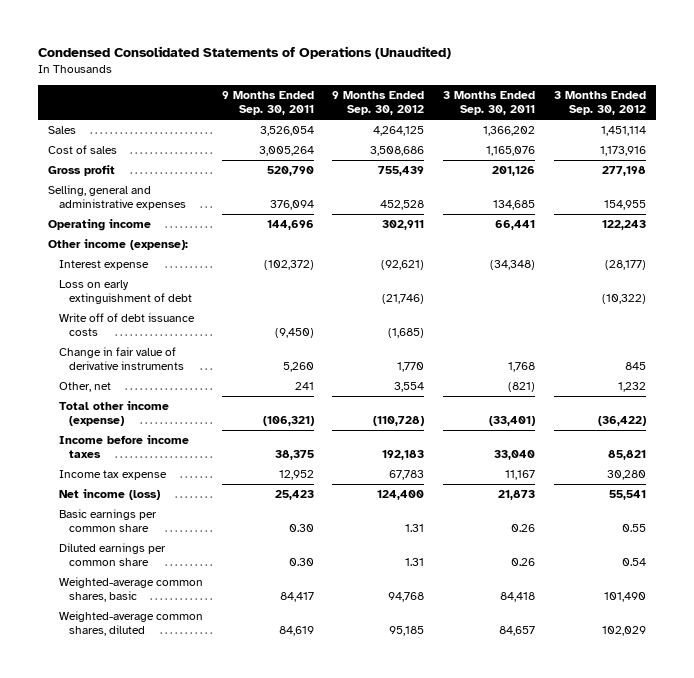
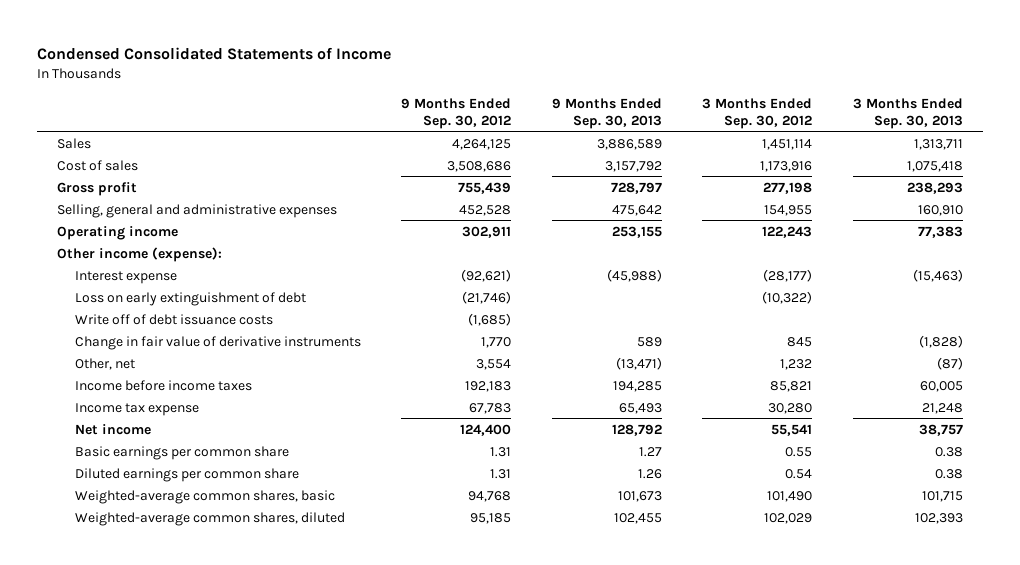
[38,45,452,59] Condensed Consolidated Statements of Operations (Unaudited) -> [36,46,391,60] Condensed Consolidated Statements of Income
[221,91,314,116] 9 Months Ended Sep. 30, 2011 -> none
[443,91,536,116] 3 Months Ended Sep. 30, 2011 -> none
none -> [551,97,662,129] 9 Months Ended Sep. 30, 2013
none -> [852,97,963,129] 3 Months Ended Sep. 30, 2013
[58,401,169,427] Total other income (expense) -> none
[58,489,160,501] Net income (loss) -> [74,423,151,435] Net income

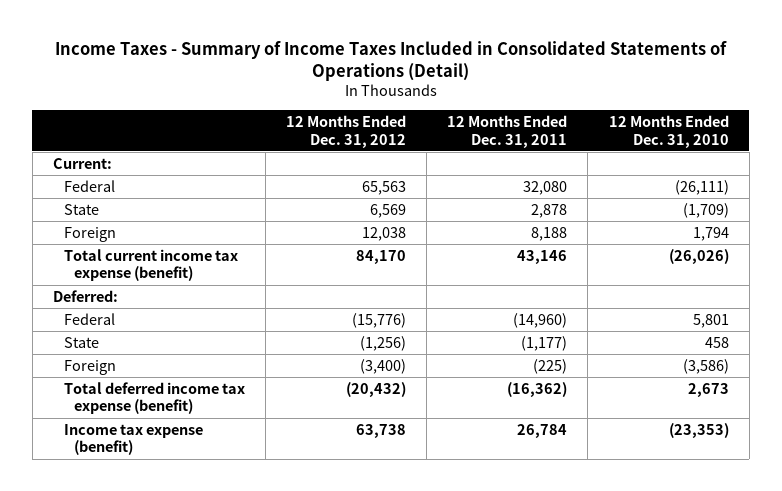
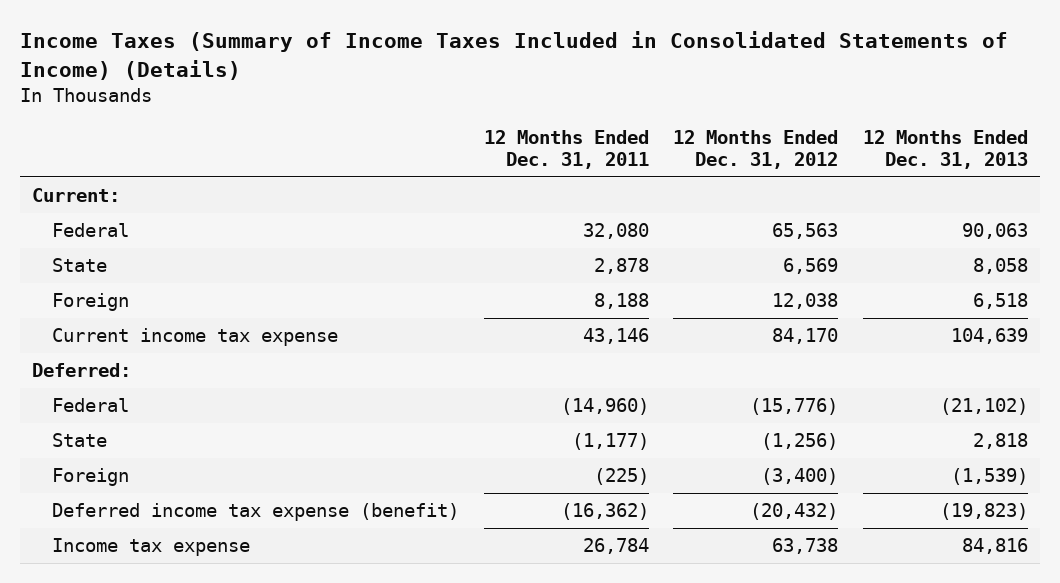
[54,40,727,81] Income Taxes - Summary of Income Taxes Included in Consolidated Statements of Operations (Detail) -> [19,31,1008,80] Income Taxes (Summary of Income Taxes Included in Consolidated Statements of Income) (Details)
[608,114,729,148] 12 Months Ended Dec. 31, 2010 -> none
none -> [862,130,1028,170] 12 Months Ended Dec. 31, 2013
[63,248,238,282] Total current income tax expense (benefit) -> [52,328,339,347] Current income tax expense
[63,381,245,415] Total deferred income tax expense (benefit) -> [52,503,460,522] Deferred income tax expense (benefit)
[63,423,203,456] Income tax expense (benefit) -> [52,538,251,557] Income tax expense

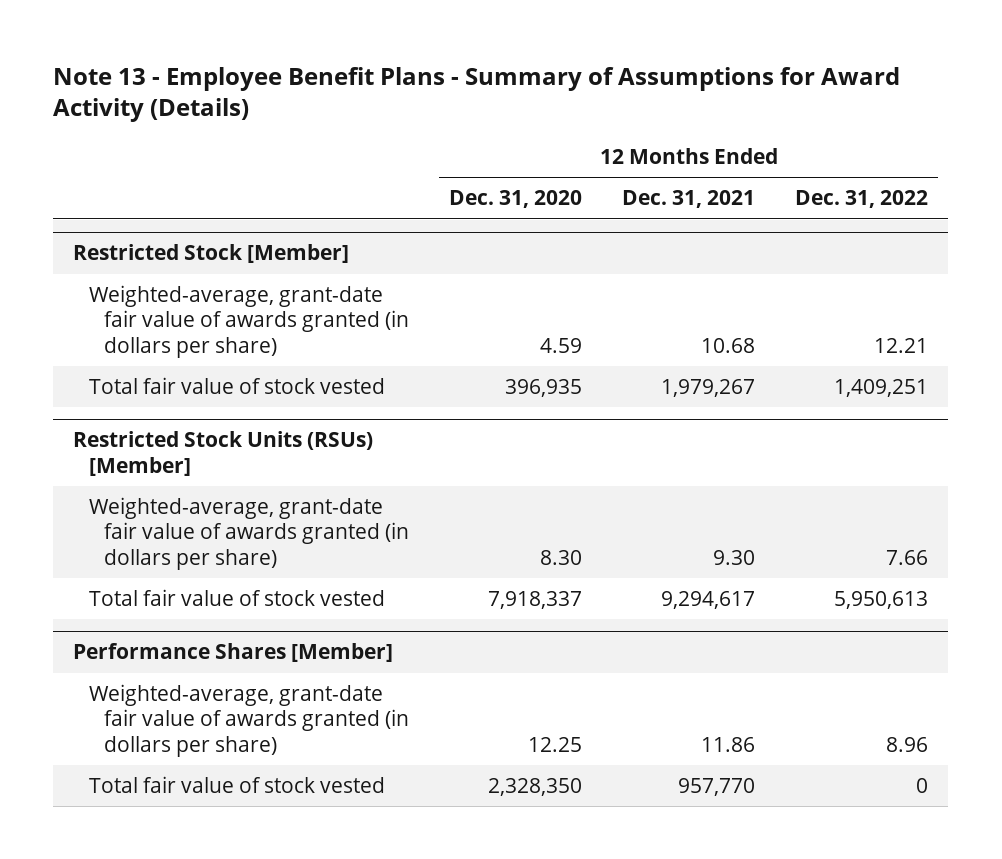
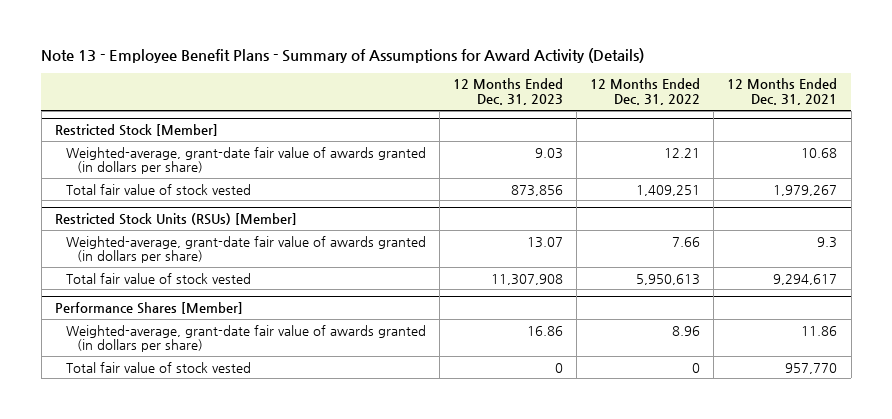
[449,190,583,209] Dec. 31, 2020 -> none
none -> [453,78,564,106] 12 Months Ended Dec. 31, 2023
[713,549,756,565] 9.30 -> [817,236,838,248] 9.3

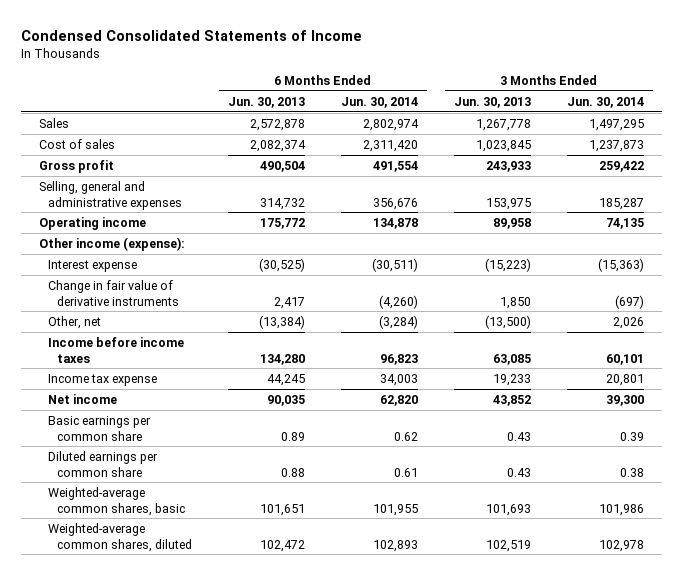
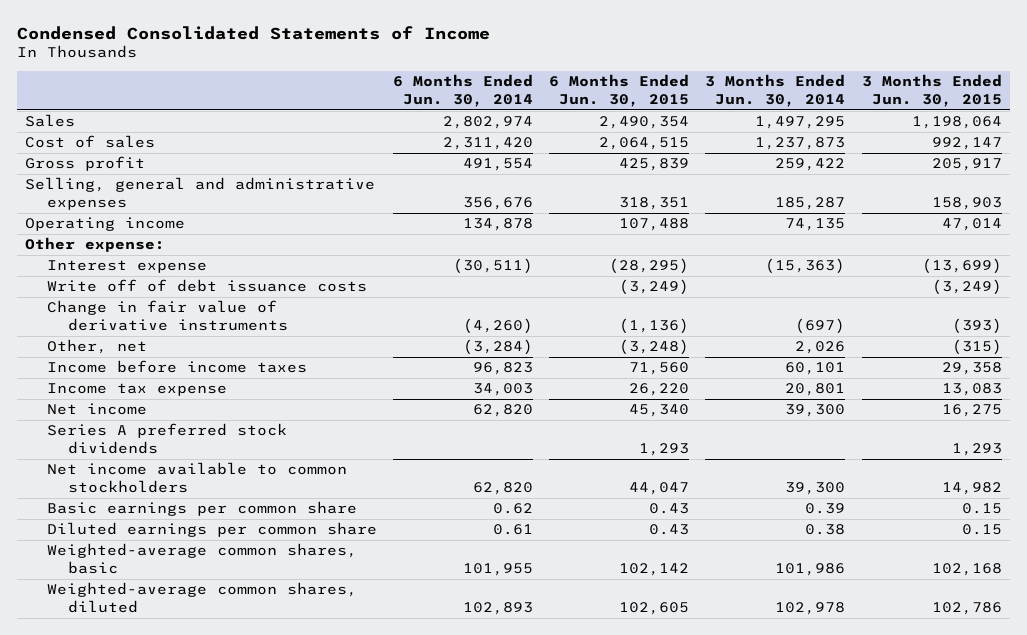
[227,96,305,108] Jun. 30, 2013 -> none
[454,96,532,108] Jun. 30, 2013 -> none
none -> [549,74,690,107] 6 Months Ended Jun. 30, 2015
none -> [861,74,1002,107] 3 Months Ended Jun. 30, 2015
[38,236,185,251] Other income (expense): -> [25,237,166,253] Other expense:
none -> [46,279,367,293] Write off of debt issuance costs
none -> [46,423,287,454] Series A preferred stock dividends
none -> [46,462,347,493] Net income available to common stockholders

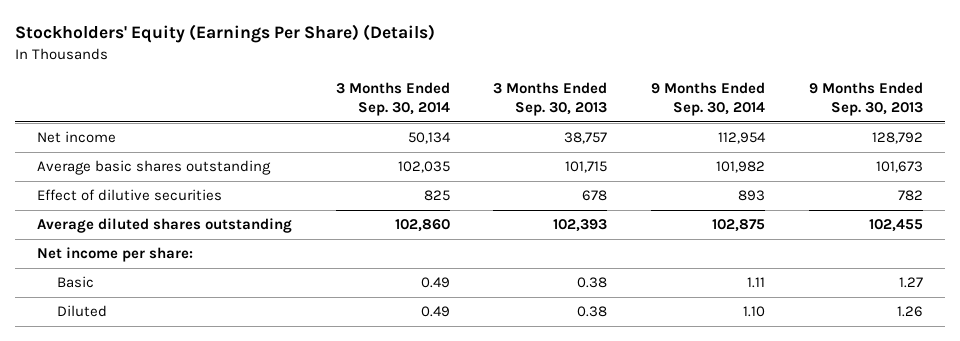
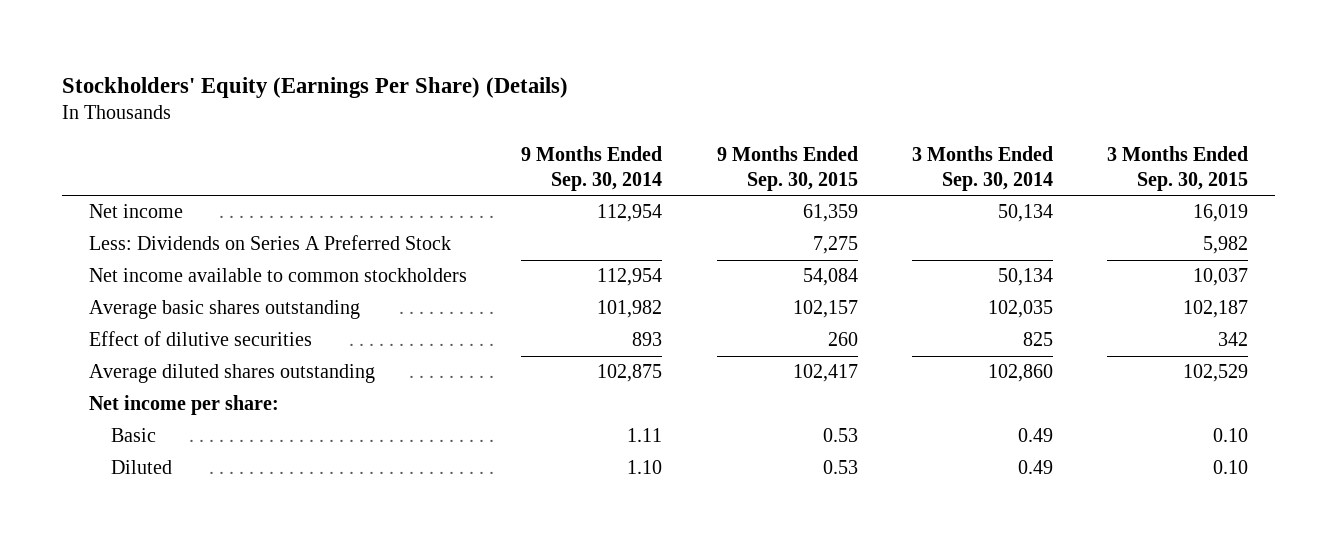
[493,82,608,117] 3 Months Ended Sep. 30, 2013 -> none
[809,82,924,117] 9 Months Ended Sep. 30, 2013 -> none
none -> [716,146,858,191] 9 Months Ended Sep. 30, 2015
none -> [1107,146,1249,191] 3 Months Ended Sep. 30, 2015
none -> [89,235,452,251] Less: Dividends on Series A Preferred Stock
none -> [89,268,468,283] Net income available to common stockholders

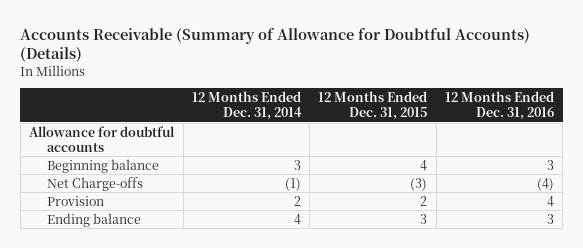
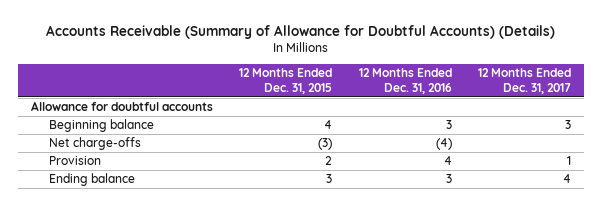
[191,91,302,121] 12 Months Ended Dec. 31, 2014 -> none
none -> [478,68,572,94] 12 Months Ended Dec. 31, 2017
[47,176,144,191] Net Charge-offs -> [49,137,142,151] Net charge-offs

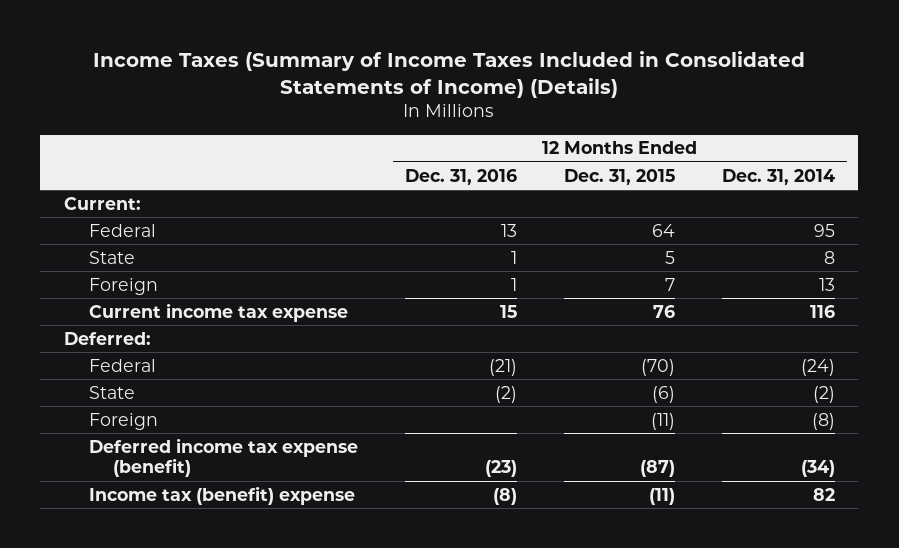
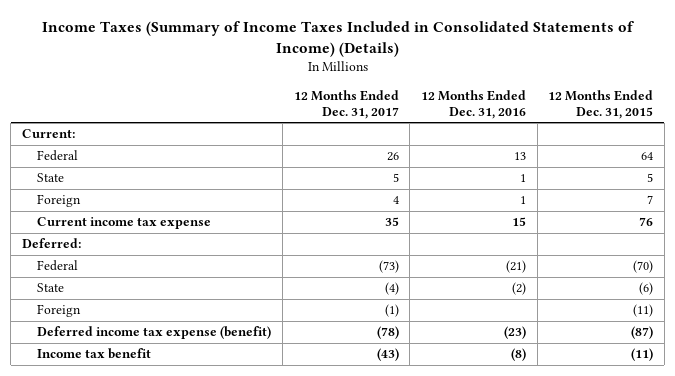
[721,168,835,185] Dec. 31, 2014 -> none
none -> [293,89,399,119] 12 Months Ended Dec. 31, 2017
[88,485,355,505] Income tax (benefit) expense -> [37,348,152,360] Income tax benefit

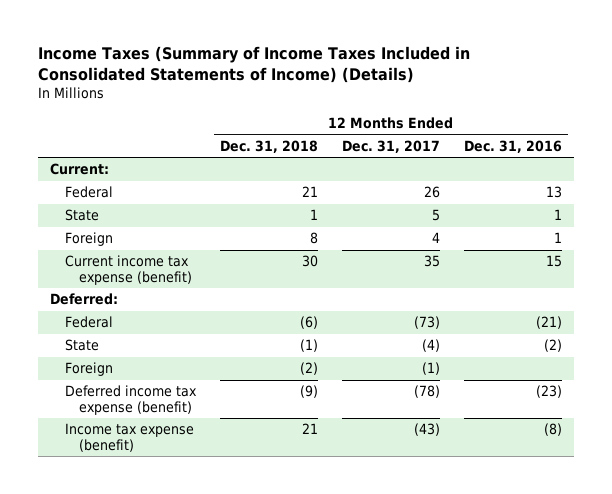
[548,89,654,119] 12 Months Ended Dec. 31, 2015 -> none
none -> [219,139,318,153] Dec. 31, 2018
[37,217,212,230] Current income tax expense -> [64,255,192,285] Current income tax expense (benefit)
[37,348,152,360] Income tax benefit -> [64,423,194,452] Income tax expense (benefit)

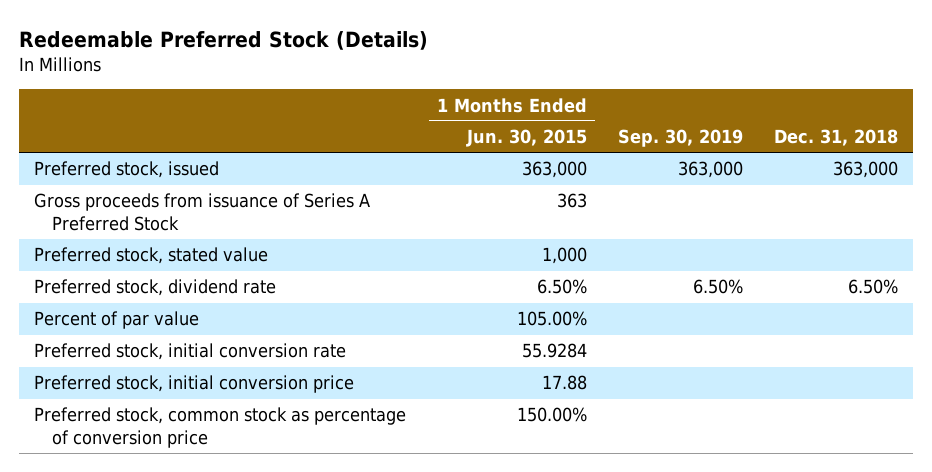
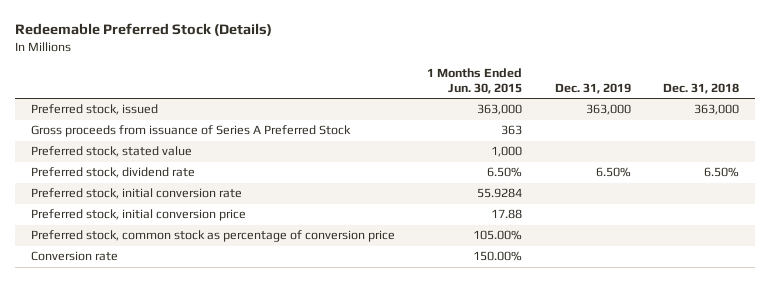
[617,129,743,148] Sep. 30, 2019 -> none
none -> [554,82,631,94] Dec. 31, 2019
[34,311,200,330] Percent of par value -> none
[516,407,587,423] 150.00% -> [473,230,523,241] 105.00%
none -> [30,251,118,262] Conversion rate

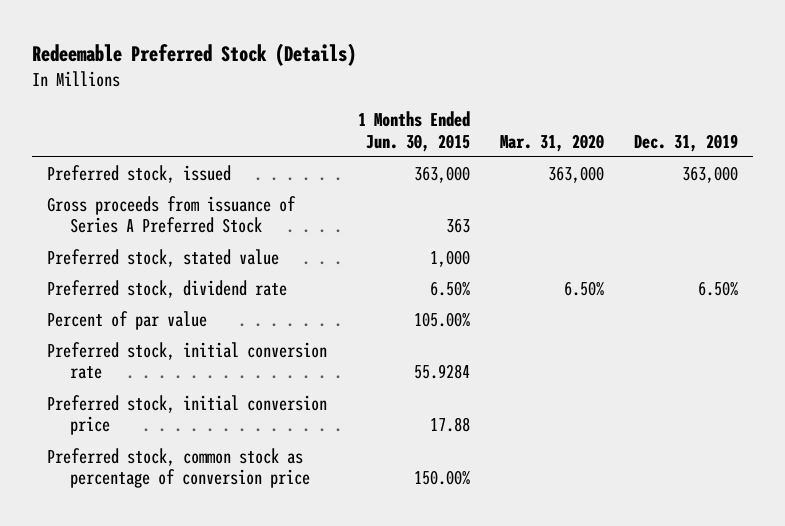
[662,82,739,94] Dec. 31, 2018 -> none
none -> [499,133,604,152] Mar. 31, 2020
none -> [47,311,208,331] Percent of par value
[30,251,118,262] Conversion rate -> none
[473,230,523,241] 105.00% -> [413,470,470,486] 150.00%

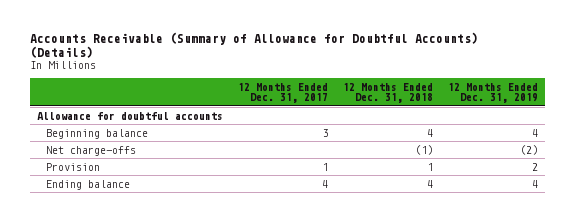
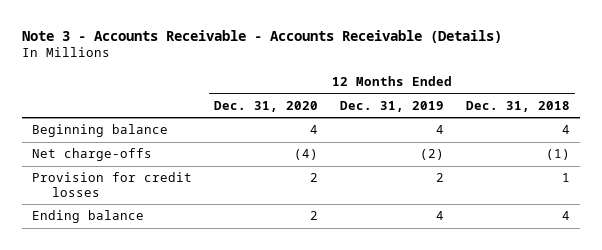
[29,32,478,59] Accounts Receivable (Summary of Allowance for Doubtful Accounts) (Details) -> [21,29,502,43] Note 3 - Accounts Receivable - Accounts Receivable (Details)
[237,82,328,104] 12 Months Ended Dec. 31, 2017 -> none
none -> [214,100,319,112] Dec. 31, 2020
[36,111,223,120] Allowance for doubtful accounts -> none
[45,162,100,171] Provision -> [32,172,193,198] Provision for credit losses

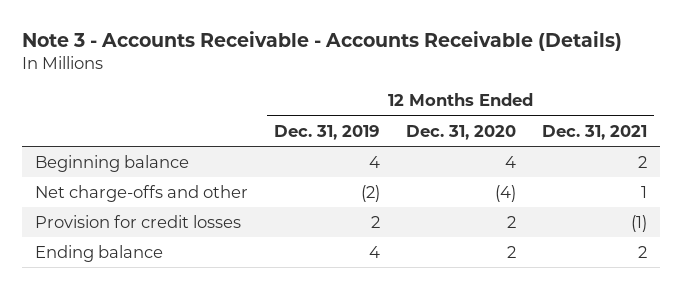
[465,100,570,112] Dec. 31, 2018 -> none
none -> [542,124,648,140] Dec. 31, 2021
[32,148,153,162] Net charge-offs -> [34,184,248,202] Net charge-offs and other

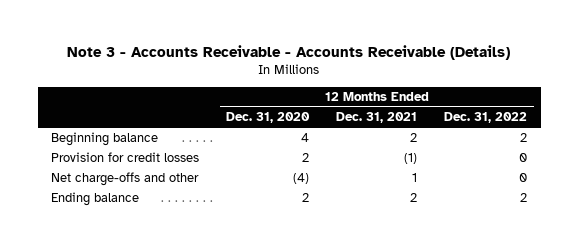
[273,124,380,140] Dec. 31, 2019 -> none
none -> [444,112,528,124] Dec. 31, 2022
[34,184,248,202] Net charge-offs and other -> [51,172,200,187] Net charge-offs and other

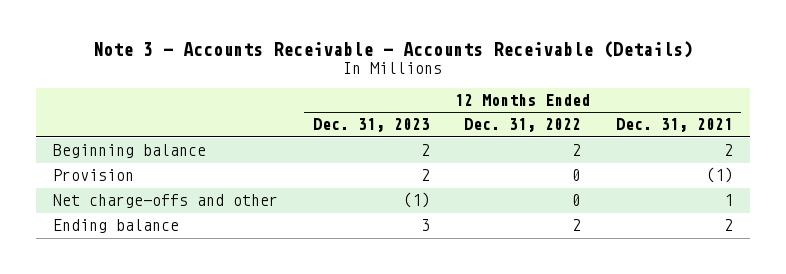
[226,112,311,124] Dec. 31, 2020 -> none
none -> [312,118,430,133] Dec. 31, 2023
[51,152,200,163] Provision for credit losses -> [53,169,135,182] Provision

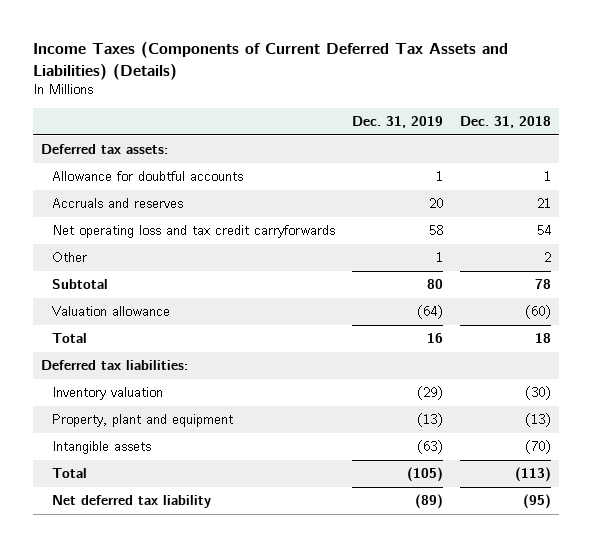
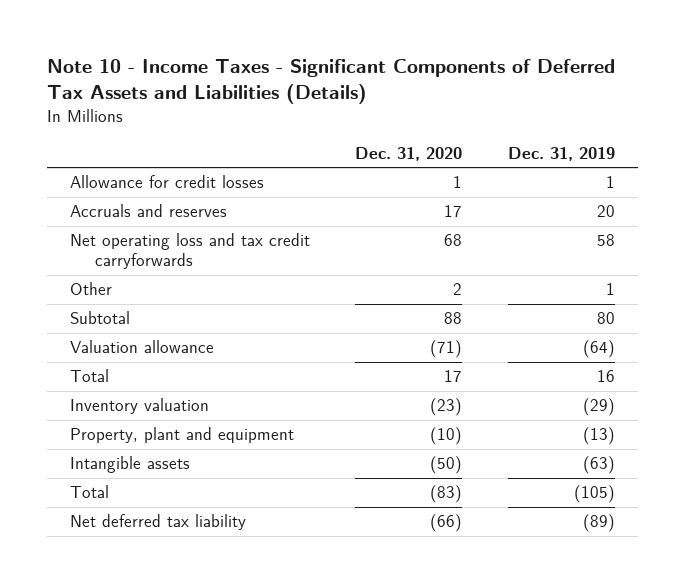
[32,42,508,80] Income Taxes (Components of Current Deferred Tax Assets and Liabilities) (Details) -> [47,59,616,105] Note 10 - Income Taxes - Significant Components of Deferred Tax Assets and Liabilities (Details)
[459,116,551,129] Dec. 31, 2018 -> none
none -> [355,146,463,161] Dec. 31, 2020
[41,144,169,155] Deferred tax assets: -> none
[51,171,243,182] Allowance for doubtful accounts -> [69,175,264,189] Allowance for credit losses
[41,360,189,371] Deferred tax liabilities: -> none

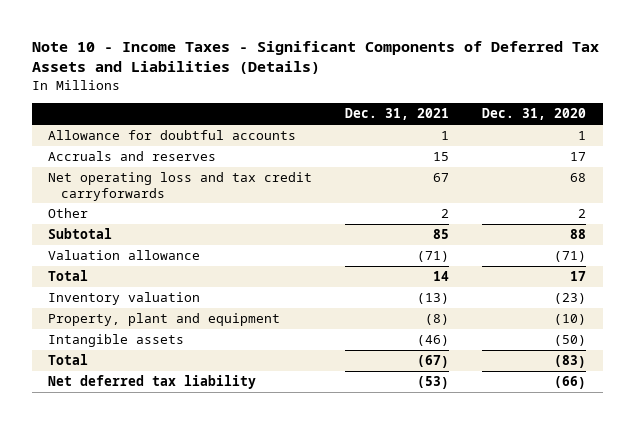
[507,146,615,161] Dec. 31, 2019 -> none
none -> [345,108,450,121] Dec. 31, 2021
[69,175,264,189] Allowance for credit losses -> [48,130,297,141] Allowance for doubtful accounts

